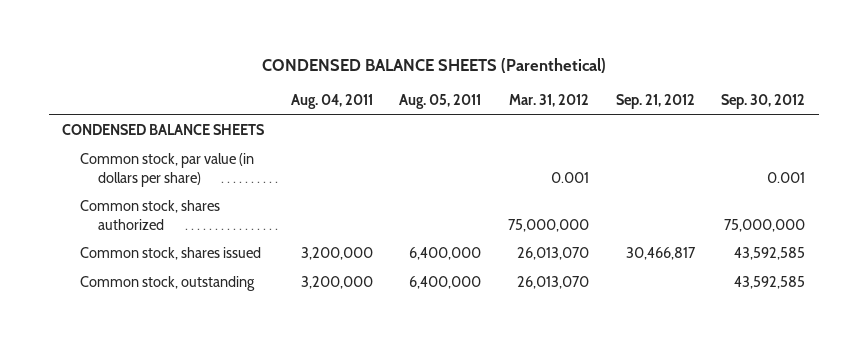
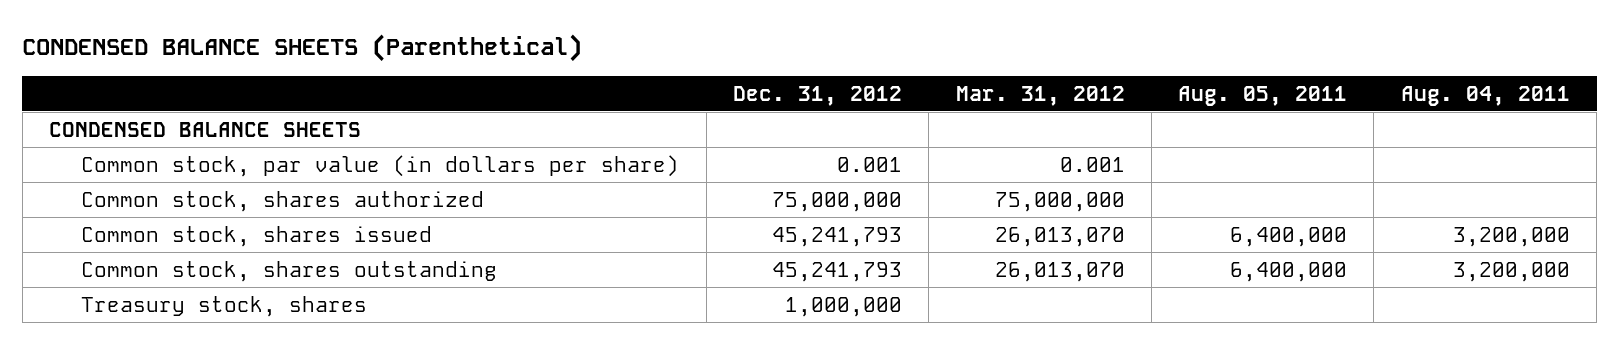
[615,94,695,110] Sep. 21, 2012 -> none
[721,94,806,110] Sep. 30, 2012 -> none
none -> [733,85,903,106] Dec. 31, 2012
[80,276,256,292] Common stock, outstanding -> [81,260,498,282] Common stock, shares outstanding
none -> [81,295,368,317] Treasury stock, shares

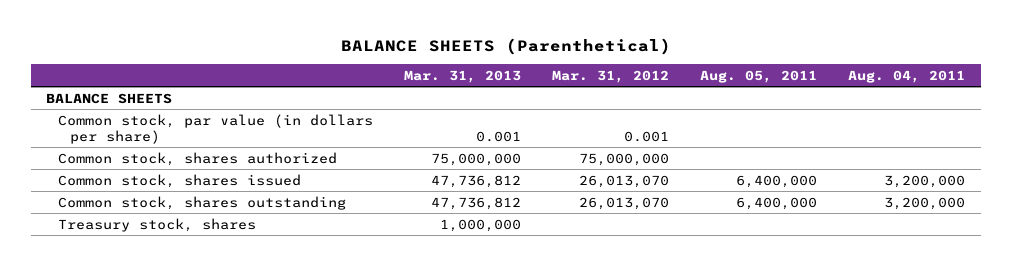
[22,33,583,62] CONDENSED BALANCE SHEETS (Parenthetical) -> [340,37,671,55] BALANCE SHEETS (Parenthetical)
[733,85,903,106] Dec. 31, 2012 -> none
none -> [404,69,522,83] Mar. 31, 2013
[49,121,362,137] CONDENSED BALANCE SHEETS -> [46,92,173,104] BALANCE SHEETS

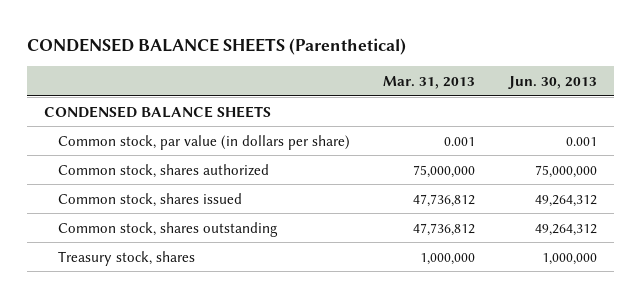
[340,37,671,55] BALANCE SHEETS (Parenthetical) -> [27,37,407,55] CONDENSED BALANCE SHEETS (Parenthetical)
[552,69,670,83] Mar. 31, 2012 -> none
[700,69,818,83] Aug. 05, 2011 -> none
[848,69,966,83] Aug. 04, 2011 -> none
none -> [507,75,597,89] Jun. 30, 2013
[46,92,173,104] BALANCE SHEETS -> [44,105,272,118] CONDENSED BALANCE SHEETS

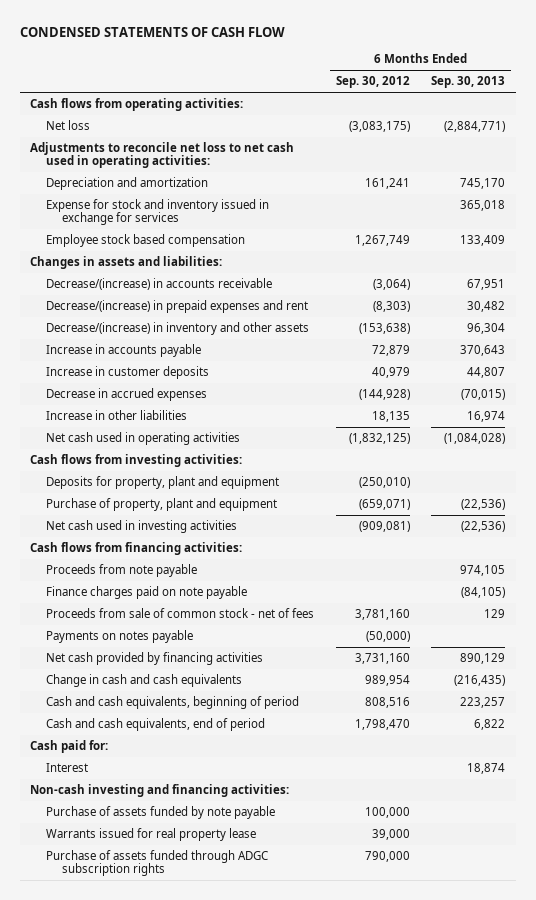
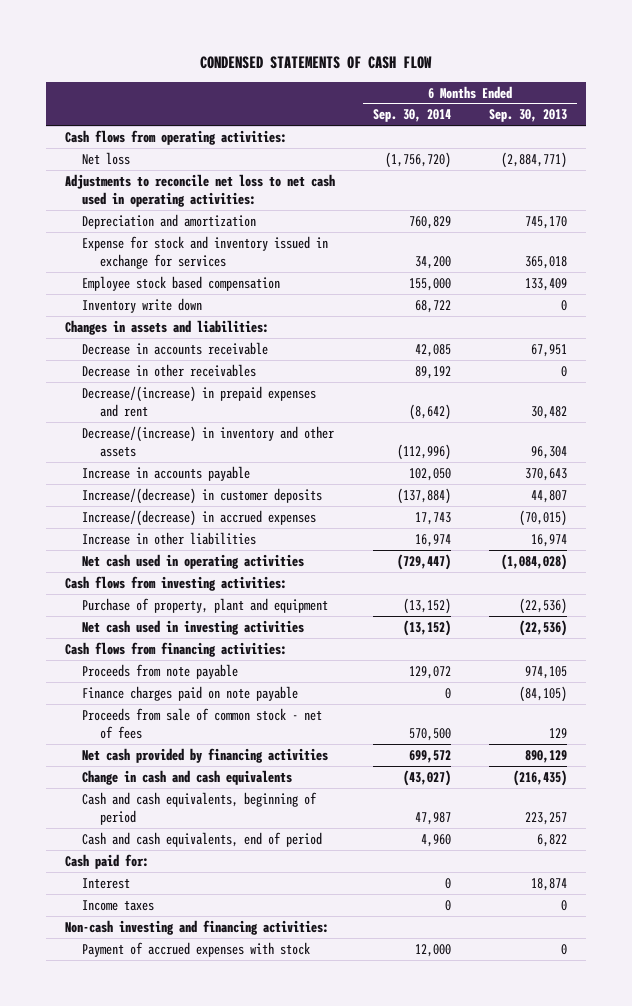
[335,76,410,89] Sep. 30, 2012 -> none
none -> [372,109,451,123] Sep. 30, 2014
none -> [82,297,203,313] Inventory write down
[46,277,273,290] Decrease/(increase) in accounts receivable -> [82,341,269,355] Decrease in accounts receivable
none -> [82,363,257,377] Decrease in other receivables
[46,365,210,379] Increase in customer deposits -> [82,487,323,504] Increase/(decrease) in customer deposits
[46,387,208,401] Decrease in accrued expenses -> [82,509,317,526] Increase/(decrease) in accrued expenses
[46,475,280,489] Deposits for property, plant and equipment -> none
[46,629,194,643] Payments on notes payable -> none
none -> [82,899,155,911] Income taxes
[46,805,276,819] Purchase of assets funded by note payable -> none
[46,827,257,841] Warrants issued for real property lease -> none
[46,849,269,876] Purchase of assets funded through ADGC subscription rights -> none
none -> [82,941,311,957] Payment of accrued expenses with stock

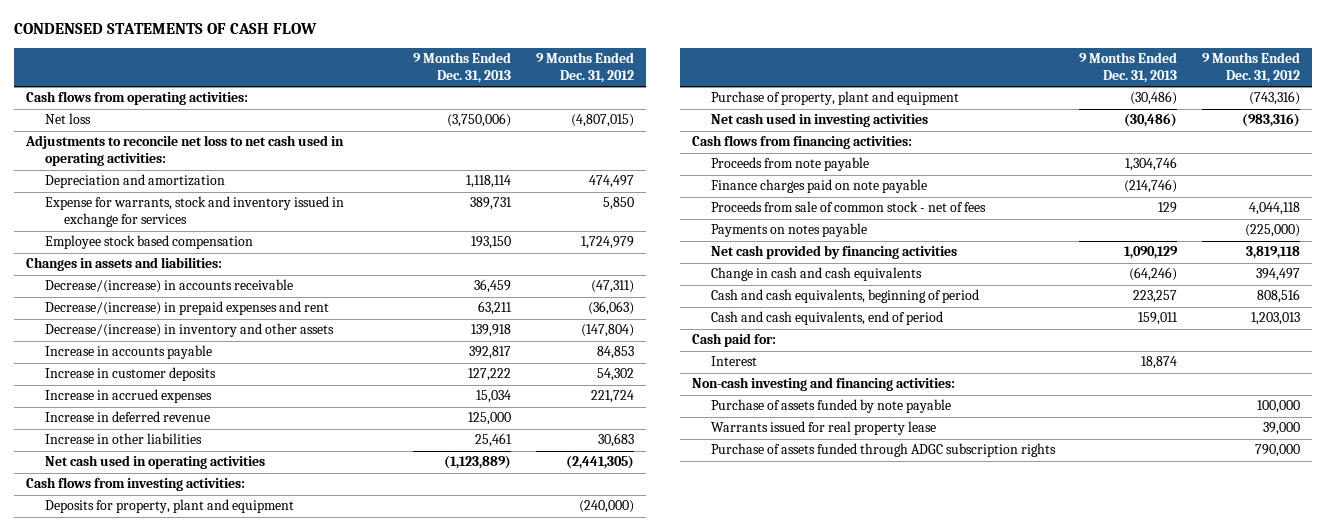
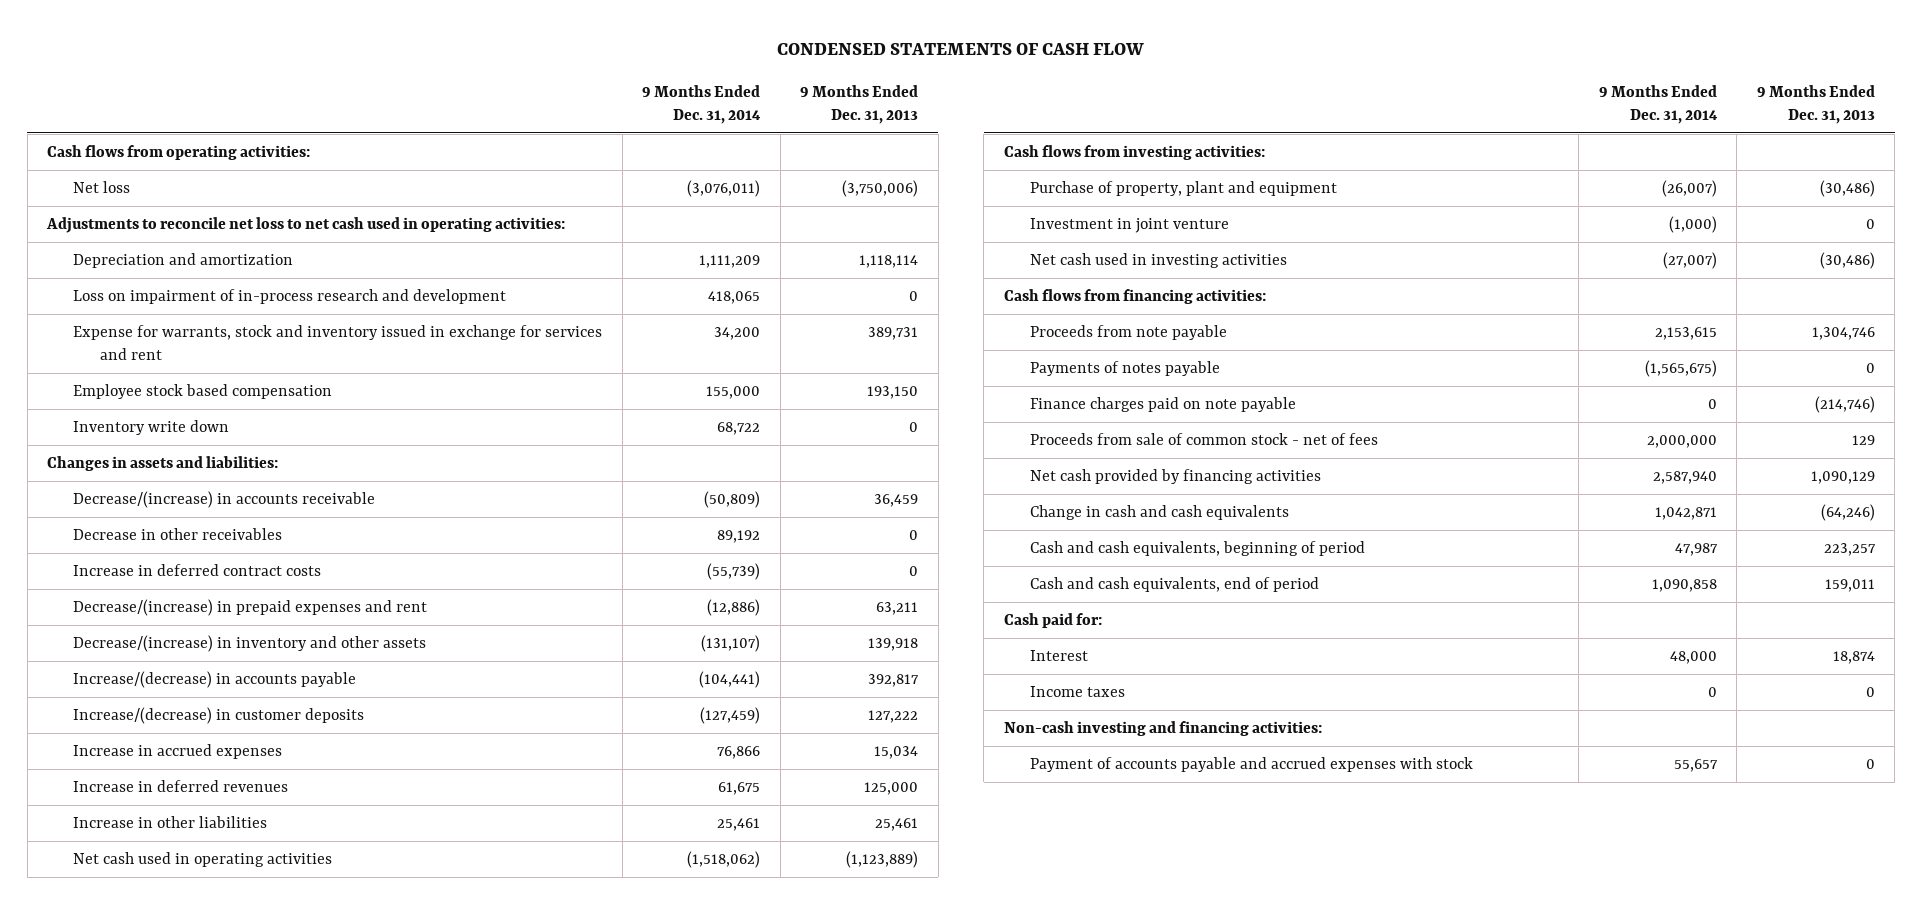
[535,52,634,84] 9 Months Ended Dec. 31, 2012 -> none
none -> [642,84,762,124] 9 Months Ended Dec. 31, 2014
none -> [73,289,507,305] Loss on impairment of in-process research and development
[44,196,344,228] Expense for warrants, stock and inventory issued in exchange for services -> [73,325,603,361] Expense for warrants, stock and inventory issued in exchange for services and rent
none -> [73,420,230,436] Inventory write down
none -> [73,528,283,541] Decrease in other receivables
none -> [73,564,322,577] Increase in deferred contract costs
[44,345,212,360] Increase in accounts payable -> [73,671,357,689] Increase/(decrease) in accounts payable
[44,367,216,382] Increase in customer deposits -> [73,707,365,725] Increase/(decrease) in customer deposits
[44,411,210,423] Increase in deferred revenue -> [73,780,289,793] Increase in deferred revenues
[44,499,294,514] Deposits for property, plant and equipment -> none
none -> [1030,218,1230,234] Investment in joint venture
none -> [1030,361,1221,377] Payments of notes payable
[710,223,867,238] Payments on notes payable -> none
none -> [1030,686,1126,698] Income taxes
[710,399,951,414] Purchase of assets funded by note payable -> none
[710,421,936,436] Warrants issued for real property lease -> none
[710,443,1056,458] Purchase of assets funded through ADGC subscription rights -> none
none -> [1030,757,1474,773] Payment of accounts payable and accrued expenses with stock

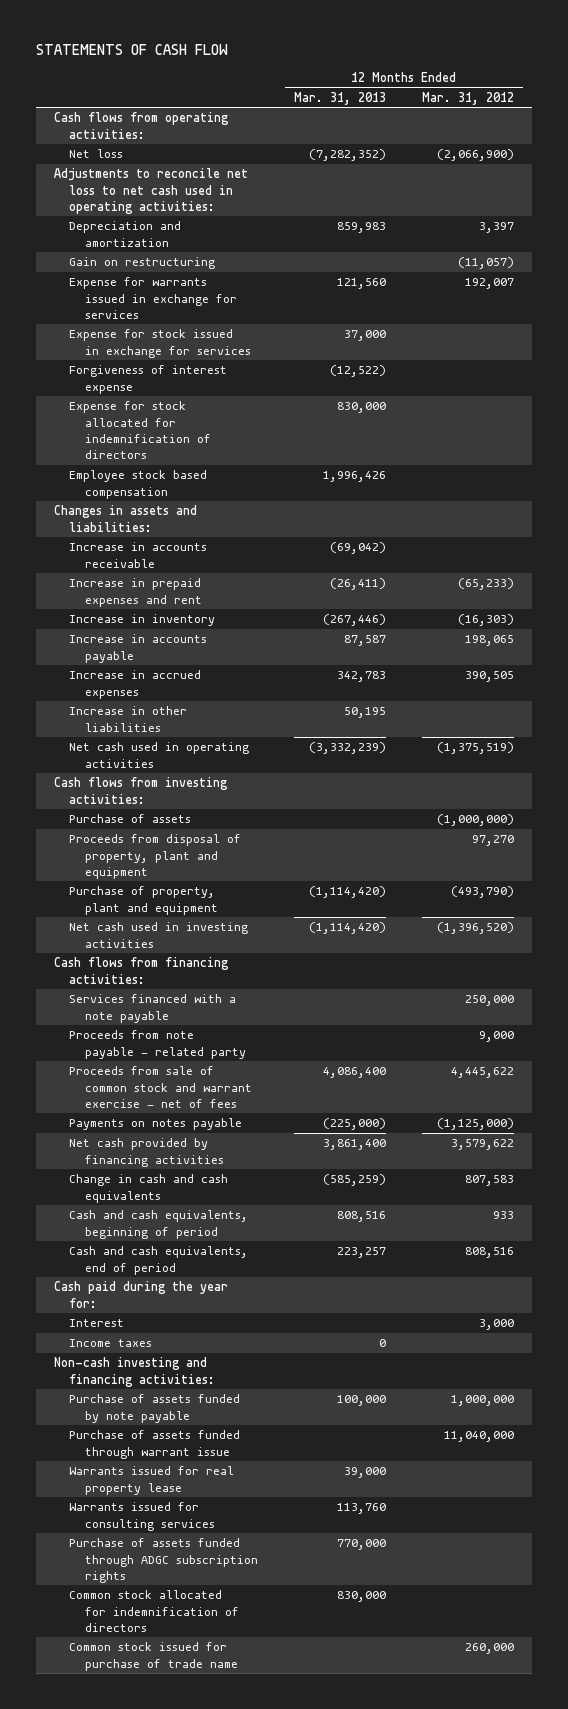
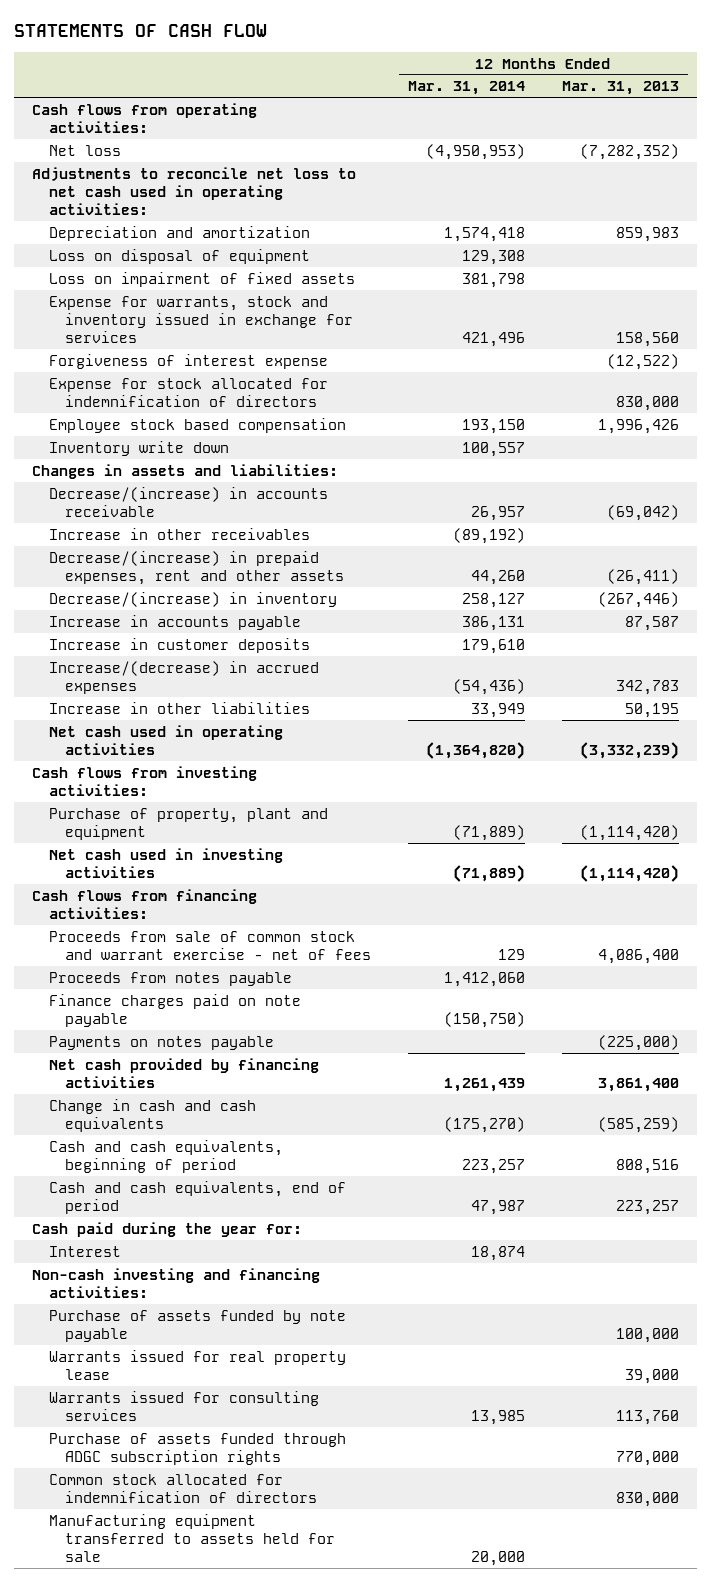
[422,91,515,105] Mar. 31, 2012 -> none
none -> [407,81,525,96] Mar. 31, 2014
[69,257,216,270] Gain on restructuring -> none
[69,277,237,319] Expense for warrants issued in exchange for services -> none
none -> [48,248,310,264] Loss on disposal of equipment
none -> [48,271,355,287] Loss on impairment of fixed assets
[69,329,251,358] Expense for stock issued in exchange for services -> [48,295,354,344] Expense for warrants, stock and inventory issued in exchange for services
[343,330,386,342] 37,000 -> [615,332,679,348] 158,560
none -> [48,440,229,456] Inventory write down
[69,542,208,568] Increase in accounts receivable -> [48,486,328,517] Decrease/(increase) in accounts receivable
none -> [48,527,310,540] Increase in other receivables
[69,578,202,607] Increase in prepaid expenses and rent -> [48,550,345,585] Decrease/(increase) in prepaid expenses, rent and other assets
[69,614,216,627] Increase in inventory -> [48,591,337,607] Decrease/(increase) in inventory
none -> [48,637,310,653] Increase in customer deposits
[69,670,202,699] Increase in accrued expenses -> [48,660,319,694] Increase/(decrease) in accrued expenses
[69,814,192,824] Purchase of assets -> none
[69,834,242,879] Proceeds from disposal of property, plant and equipment -> none
[69,994,237,1023] Services financed with a note payable -> none
[69,1030,246,1059] Proceeds from note payable - related party -> none
none -> [48,971,292,986] Proceeds from notes payable
none -> [48,993,301,1027] Finance charges paid on note payable
[69,1339,153,1348] Income taxes -> none
[69,1430,241,1459] Purchase of assets funded through warrant issue -> none
[69,1642,238,1671] Common stock issued for purchase of trade name -> none
none -> [48,1513,336,1563] Manufacturing equipment transferred to assets held for sale

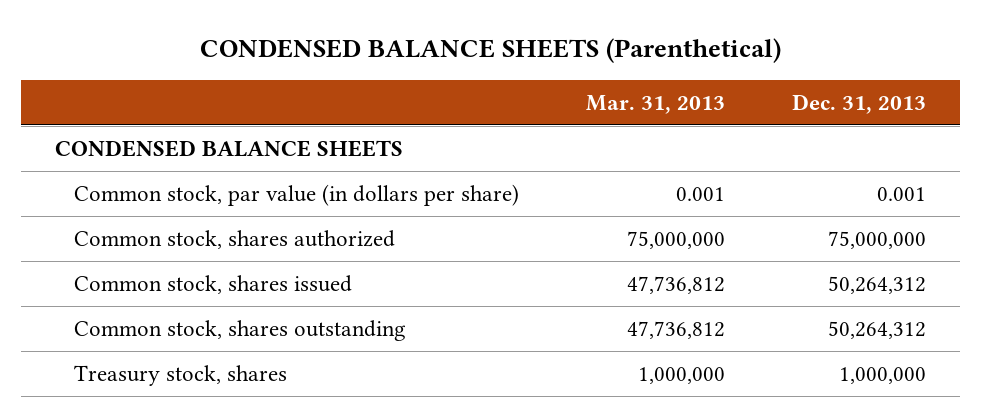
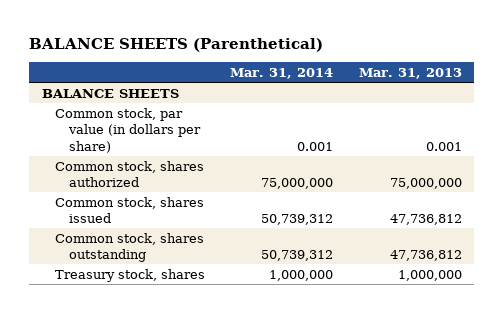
[199,37,781,63] CONDENSED BALANCE SHEETS (Parenthetical) -> [29,38,324,53] BALANCE SHEETS (Parenthetical)
[792,93,927,114] Dec. 31, 2013 -> none
none -> [230,68,334,80] Mar. 31, 2014
[54,139,403,157] CONDENSED BALANCE SHEETS -> [41,88,179,98] BALANCE SHEETS

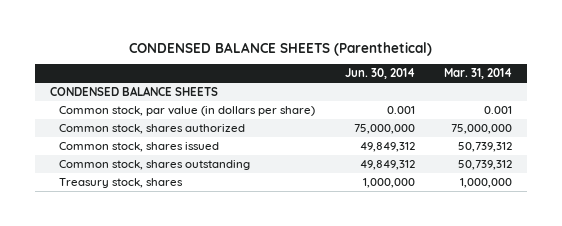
[29,38,324,53] BALANCE SHEETS (Parenthetical) -> [128,41,432,56] CONDENSED BALANCE SHEETS (Parenthetical)
[358,68,462,80] Mar. 31, 2013 -> none
none -> [344,68,415,80] Jun. 30, 2014
[41,88,179,98] BALANCE SHEETS -> [49,85,218,96] CONDENSED BALANCE SHEETS

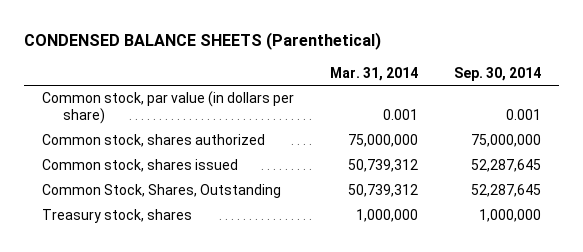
[344,68,415,80] Jun. 30, 2014 -> none
none -> [454,66,542,81] Sep. 30, 2014
[49,85,218,96] CONDENSED BALANCE SHEETS -> none
[58,159,250,170] Common stock, shares outstanding -> [42,184,282,199] Common Stock, Shares, Outstanding

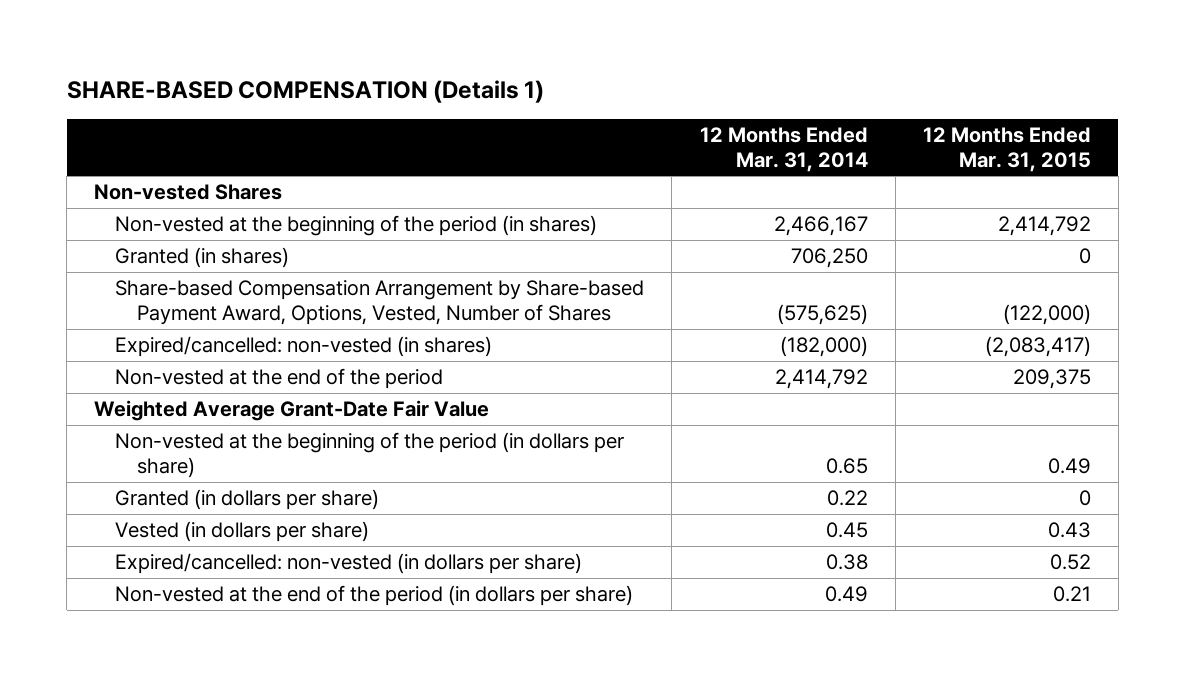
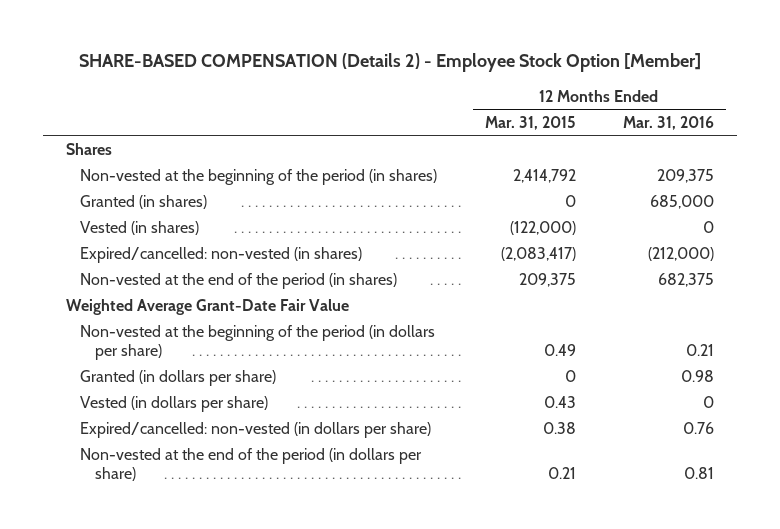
[66,80,544,104] SHARE-BASED COMPENSATION (Details 1) -> [79,53,702,73] SHARE-BASED COMPENSATION (Details 2) - Employee Stock Option [Member]
[699,126,868,172] 12 Months Ended Mar. 31, 2014 -> none
none -> [622,115,714,130] Mar. 31, 2016
[94,184,283,201] Non-vested Shares -> none
none -> [66,142,113,155] Shares
[115,280,645,326] Share-based Compensation Arrangement by Share-based Payment Award, Options, Vested, Number of Shares -> [80,220,200,235] Vested (in shares)
[115,368,444,390] Non-vested at the end of the period -> [80,272,398,289] Non-vested at the end of the period (in shares)
[1049,554,1091,571] 0.52 -> [542,421,576,434] 0.38

